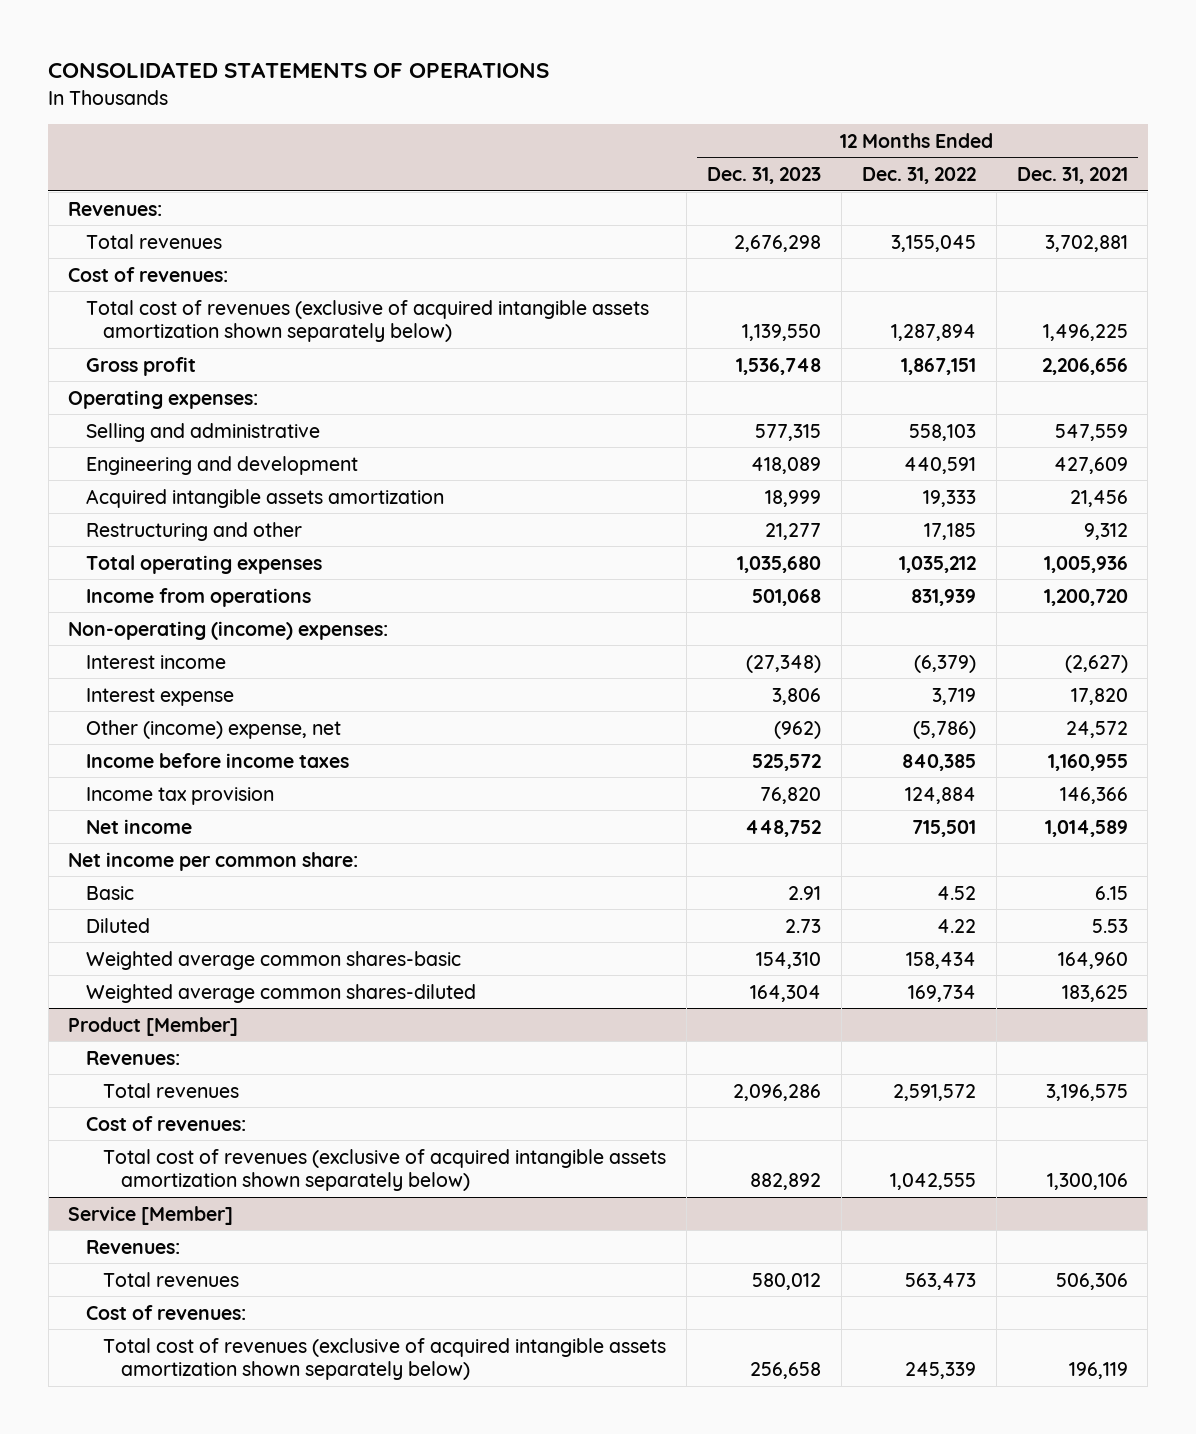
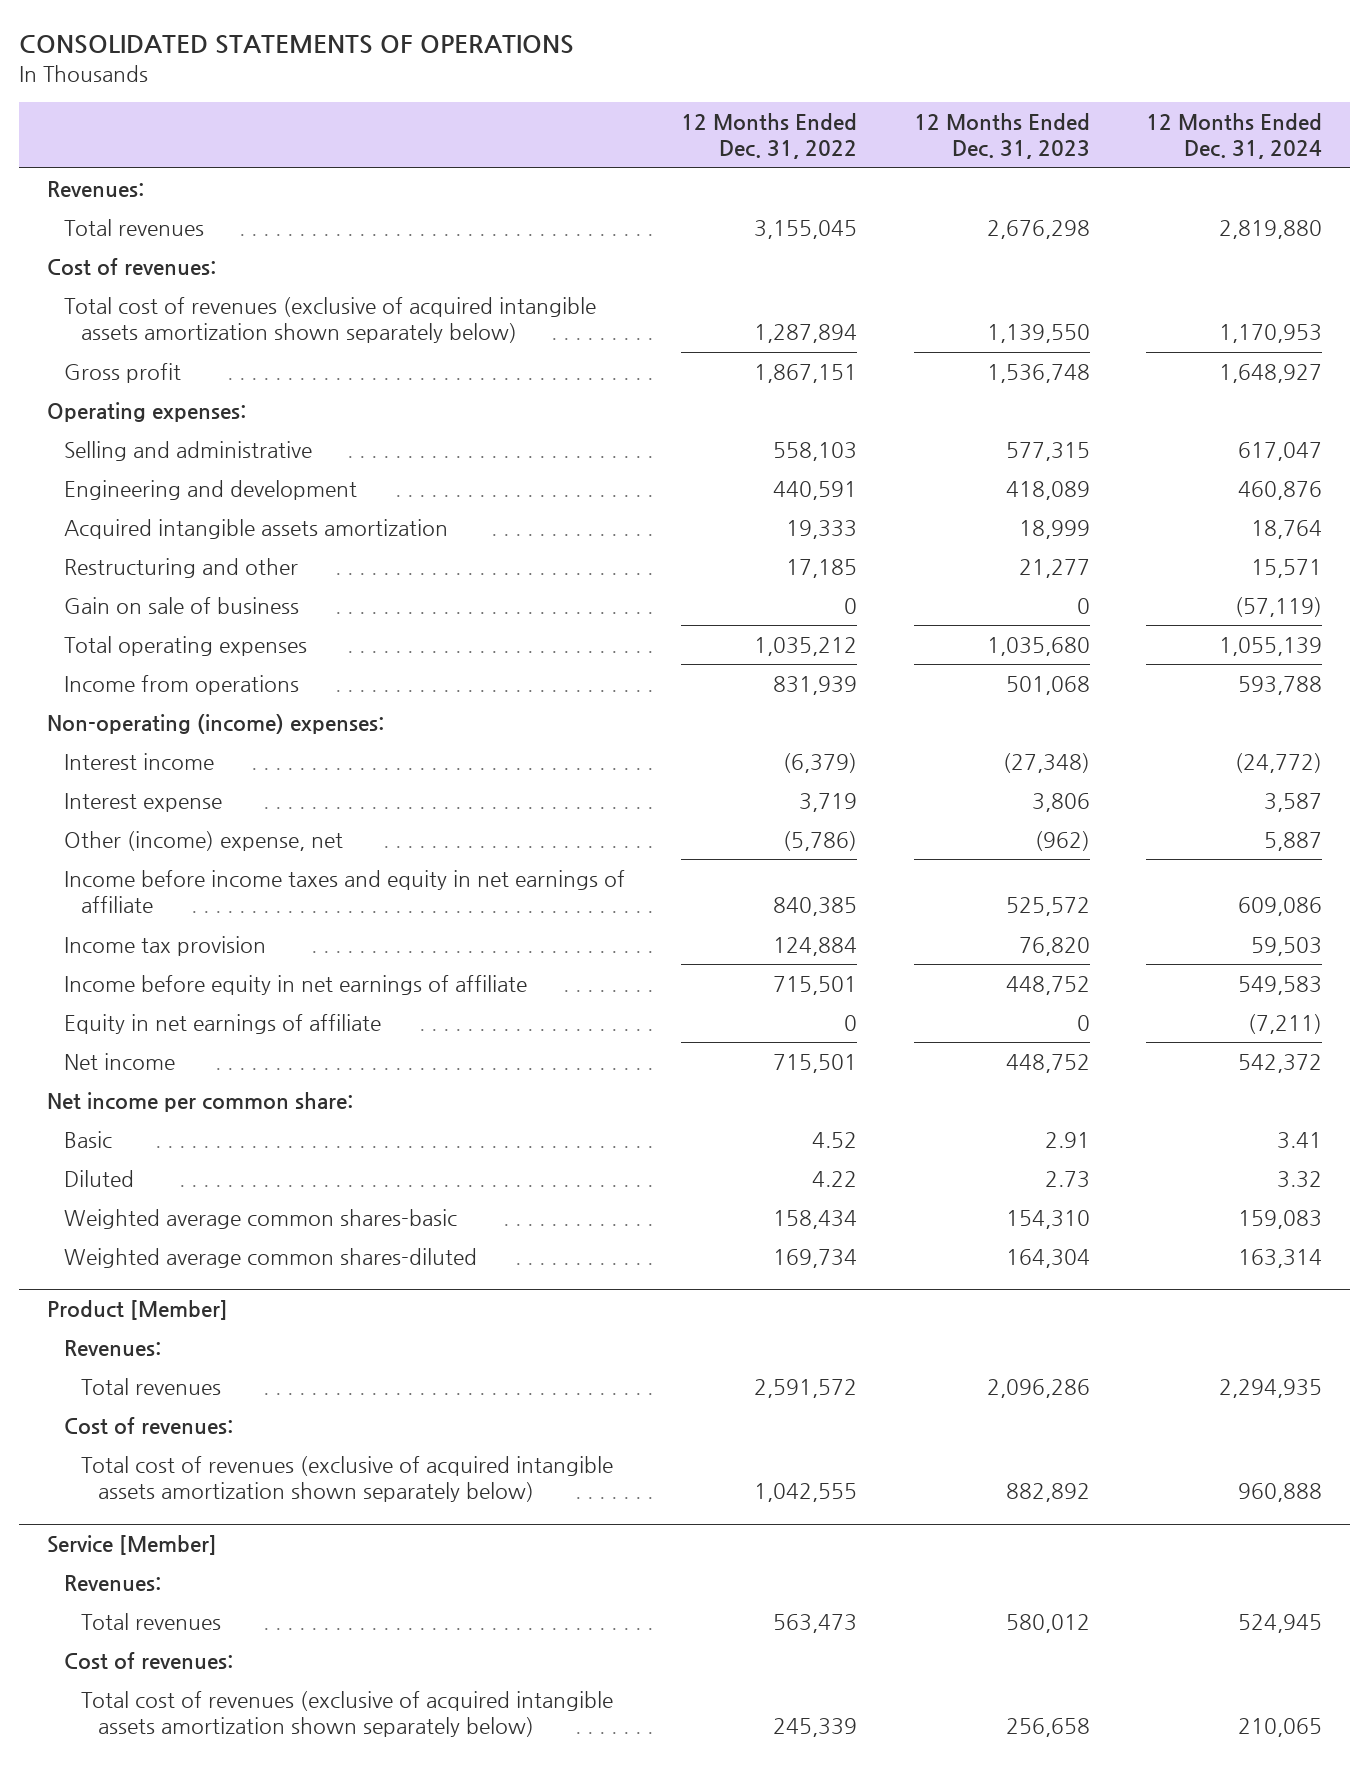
[1016,167,1128,185] Dec. 31, 2021 -> none
none -> [1145,113,1322,160] 12 Months Ended Dec. 31, 2024
none -> [64,597,300,615] Gain on sale of business
[85,752,349,768] Income before income taxes -> [64,870,626,914] Income before income taxes and equity in net earnings of affiliate
none -> [64,975,528,996] Income before equity in net earnings of affiliate
none -> [64,1014,382,1035] Equity in net earnings of affiliate

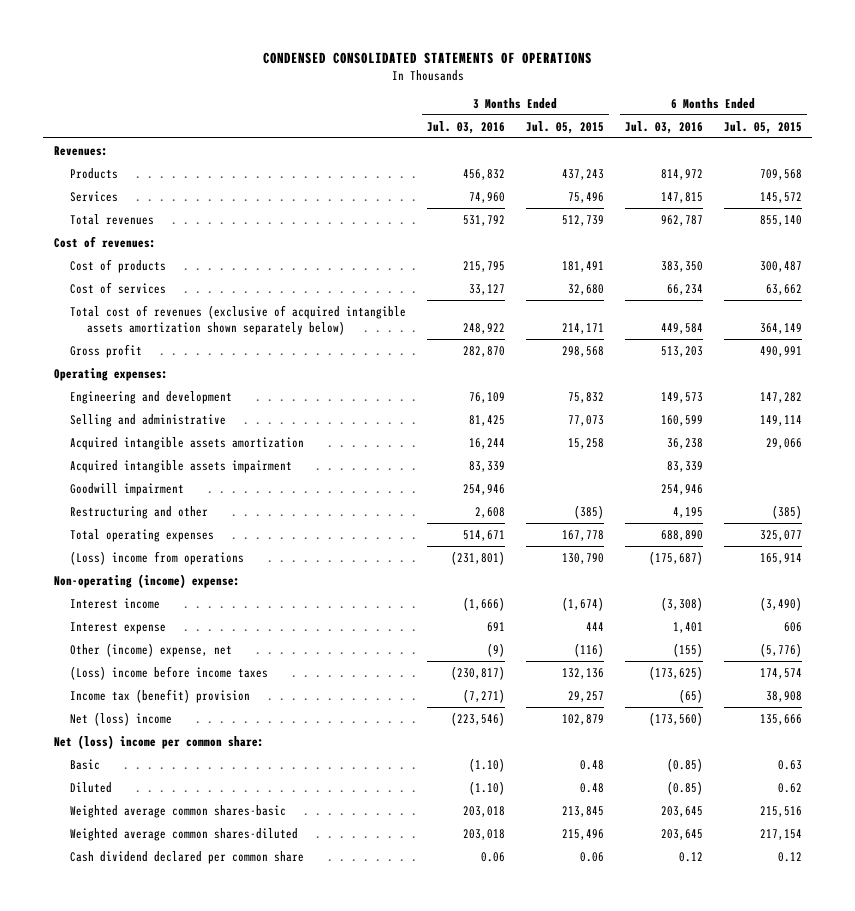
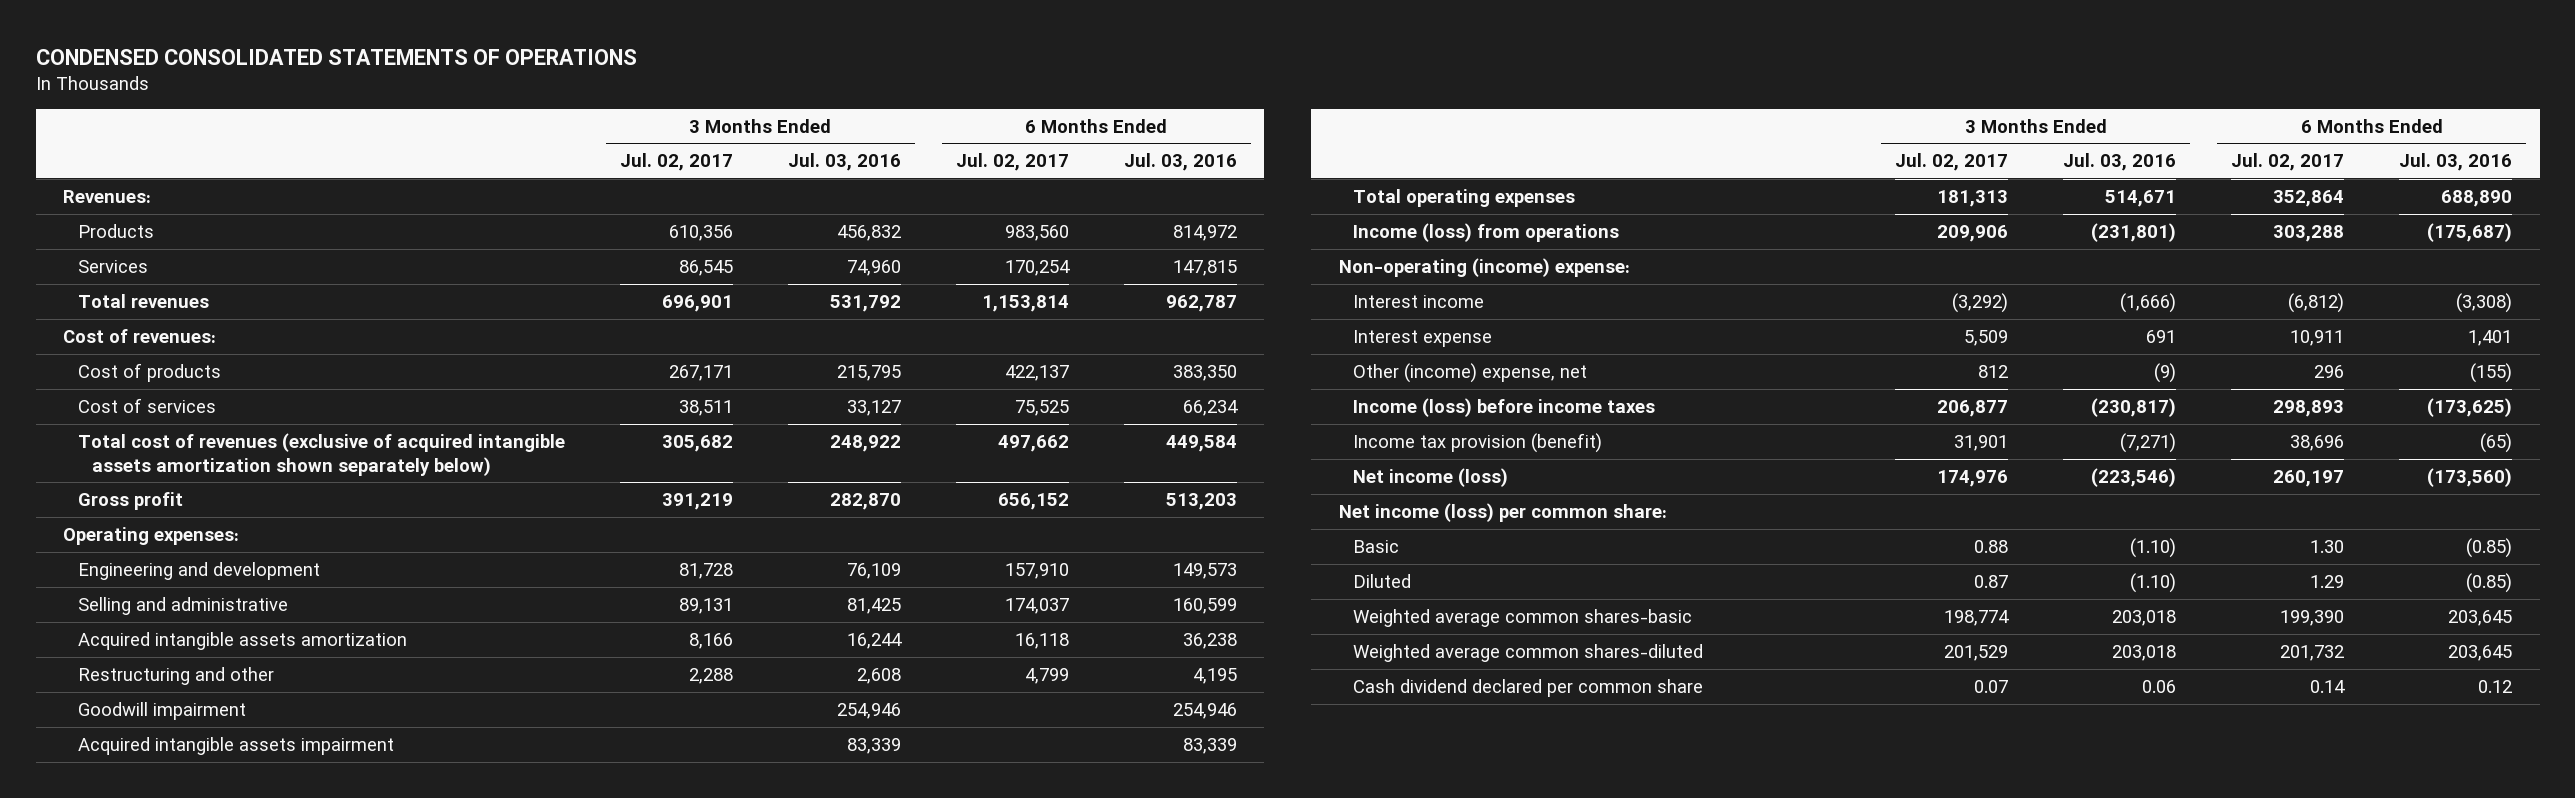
[525,120,604,134] Jul. 05, 2015 -> none
[723,120,802,134] Jul. 05, 2015 -> none
none -> [619,153,733,172] Jul. 02, 2017
none -> [955,153,1069,172] Jul. 02, 2017
[70,482,185,496] Goodwill impairment -> [77,701,246,720] Goodwill impairment
[70,459,293,473] Acquired intangible assets impairment -> [77,736,394,755] Acquired intangible assets impairment
[70,550,245,565] (Loss) income from operations -> [1353,222,1620,242] Income (loss) from operations
[70,665,269,680] (Loss) income before income taxes -> [1353,397,1656,417] Income (loss) before income taxes
[70,688,251,703] Income tax (benefit) provision -> [1353,432,1603,453] Income tax provision (benefit)
[70,711,173,726] Net (loss) income -> [1353,467,1509,487] Net income (loss)
[53,734,264,749] Net (loss) income per common share: -> [1338,502,1667,522] Net income (loss) per common share:

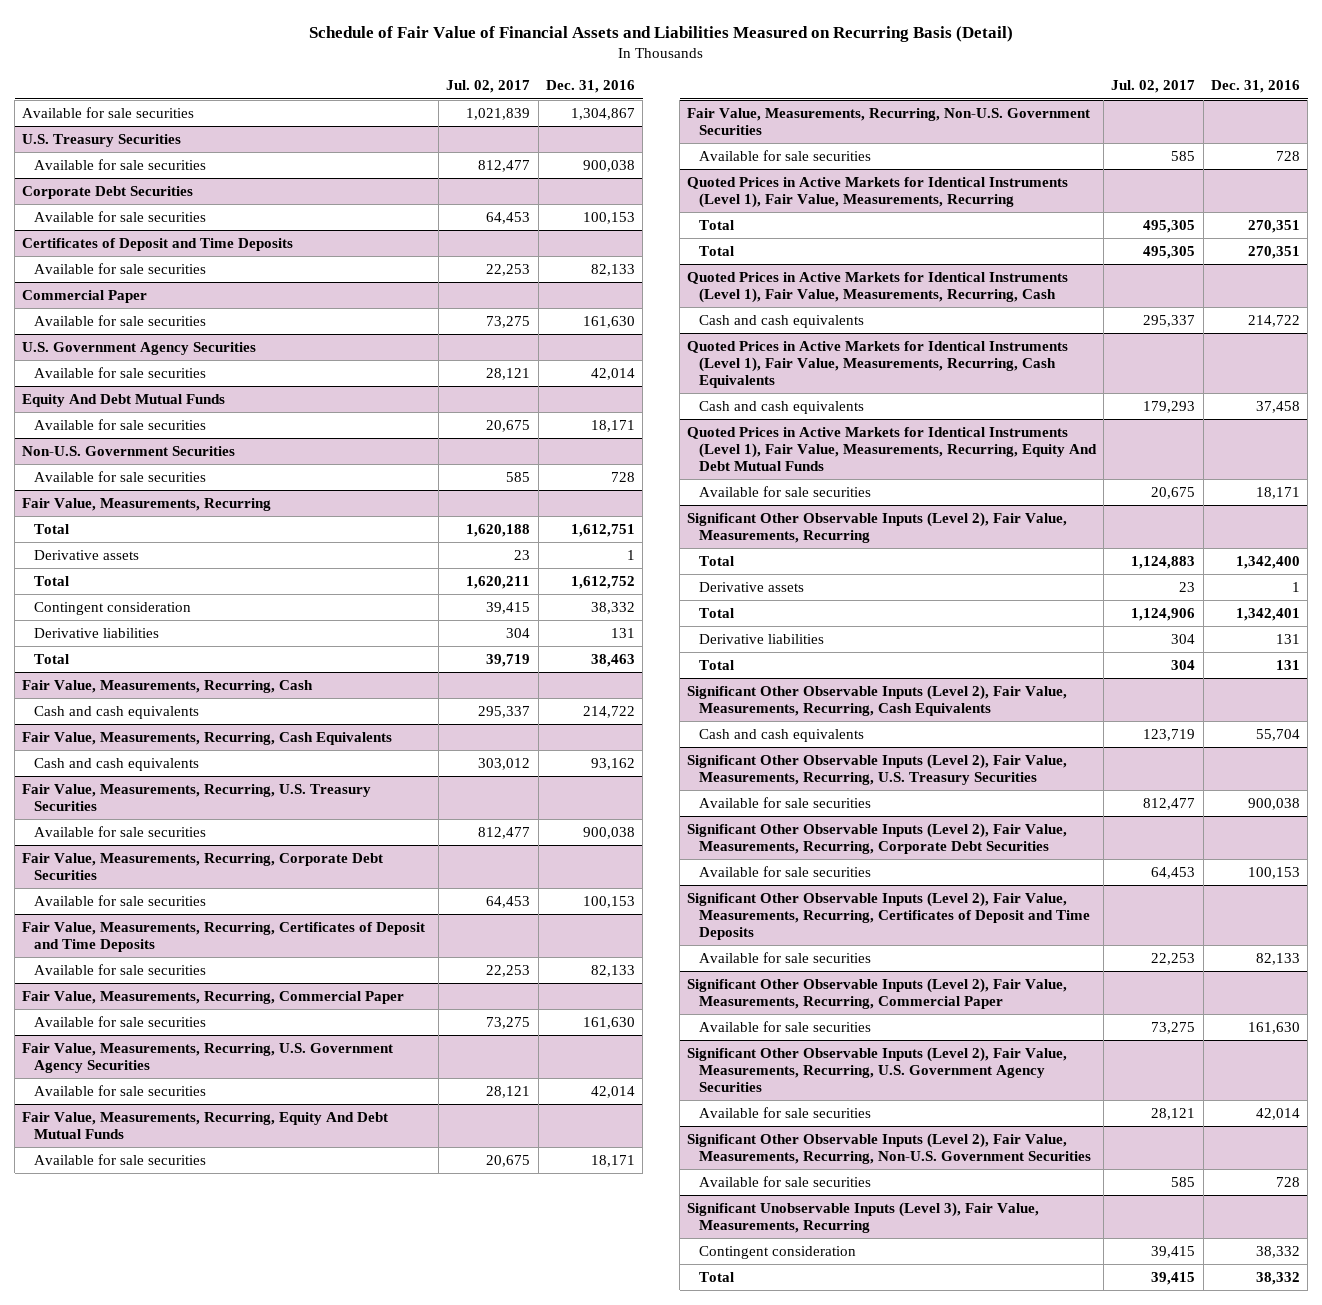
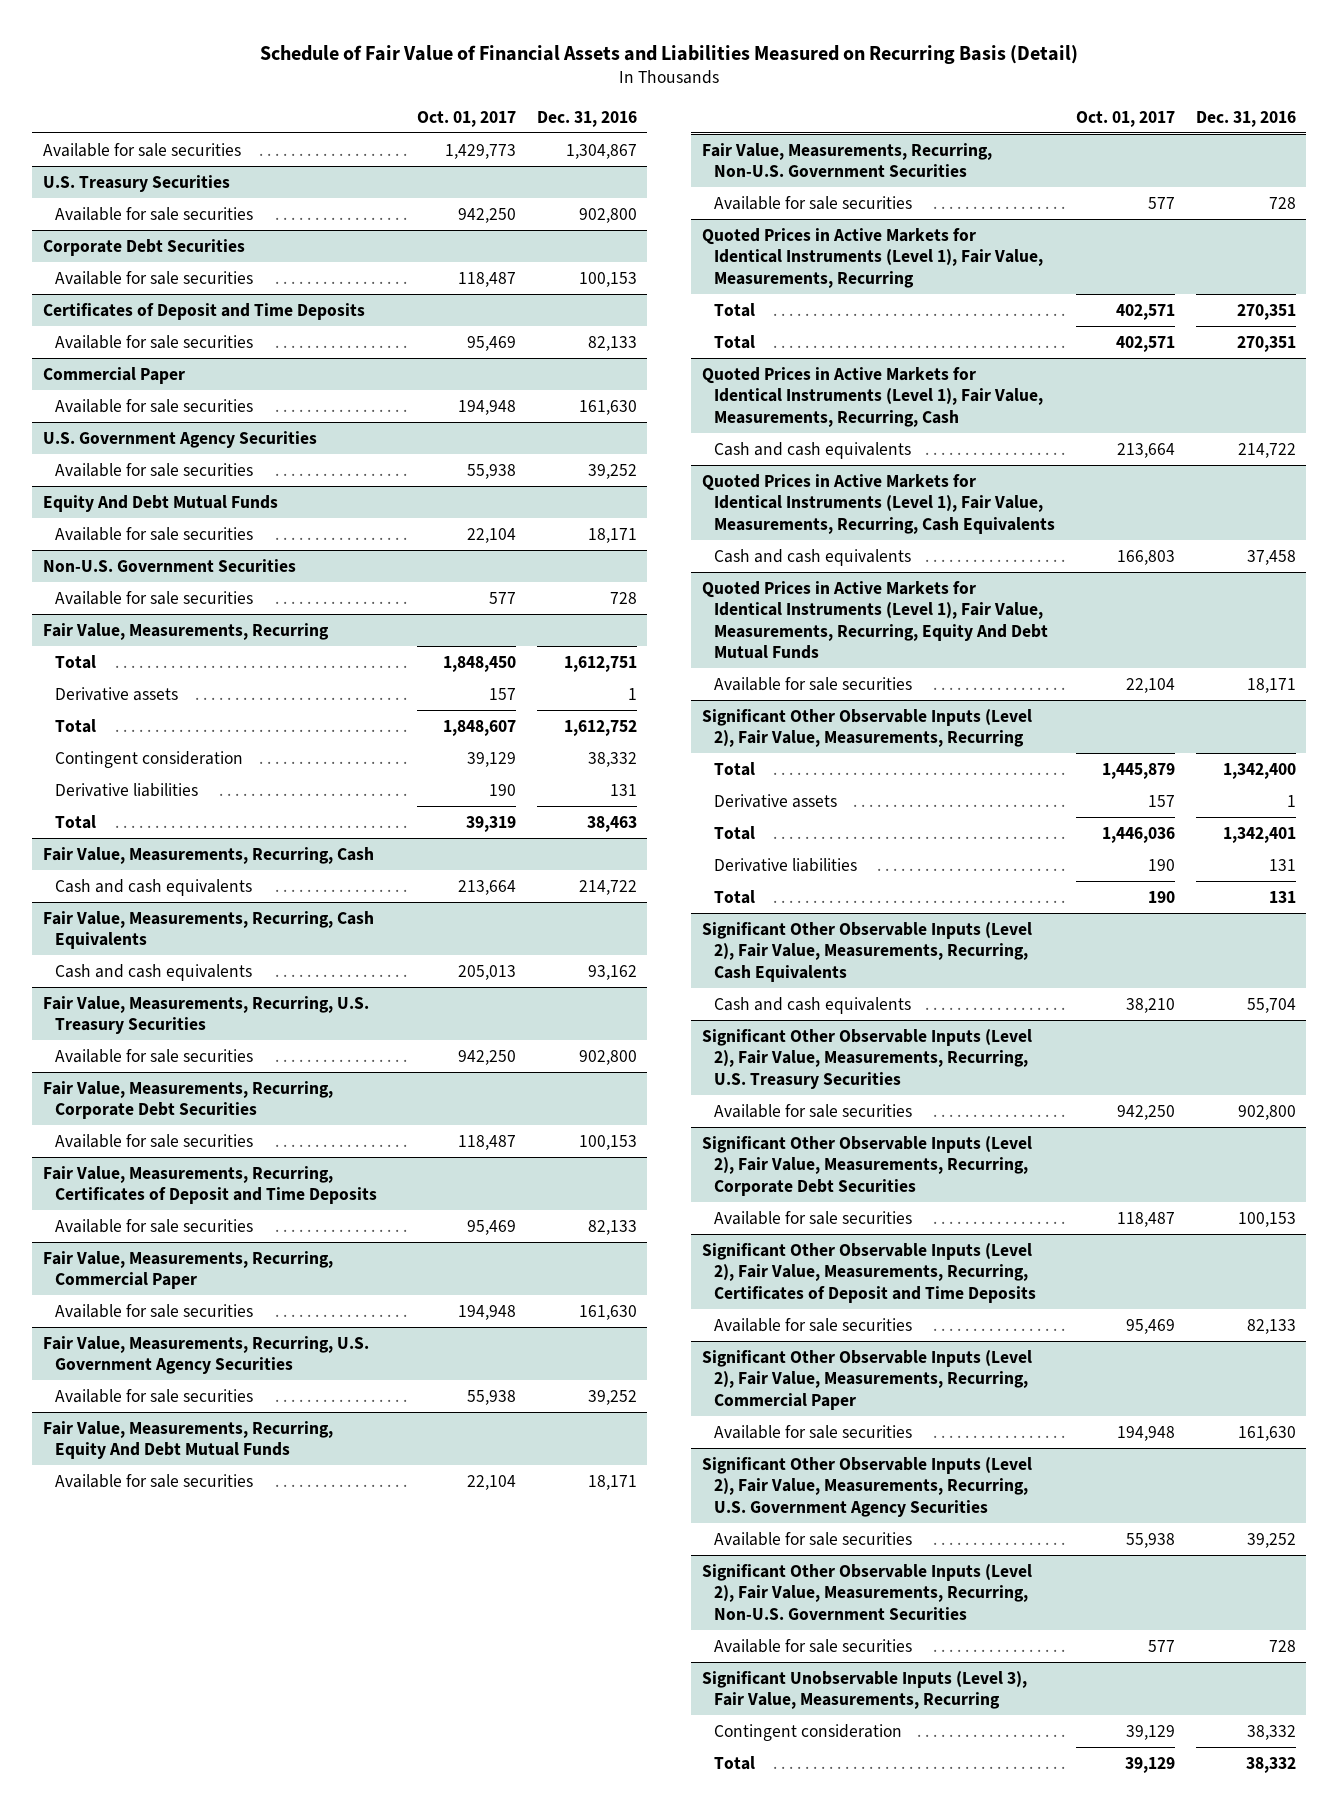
[446,80,531,94] Jul. 02, 2017 -> none
none -> [416,110,516,127] Oct. 01, 2017
[582,159,635,172] 900,038 -> [578,207,637,223] 902,800
[590,367,635,380] 42,014 -> [587,463,637,479] 39,252
[582,826,635,839] 900,038 -> [578,1049,637,1065] 902,800
[590,1085,635,1098] 42,014 -> [587,1389,637,1405] 39,252
[1247,797,1300,810] 900,038 -> [1237,1104,1296,1120] 902,800
[1255,1107,1300,1120] 42,014 -> [1246,1532,1296,1548] 39,252

